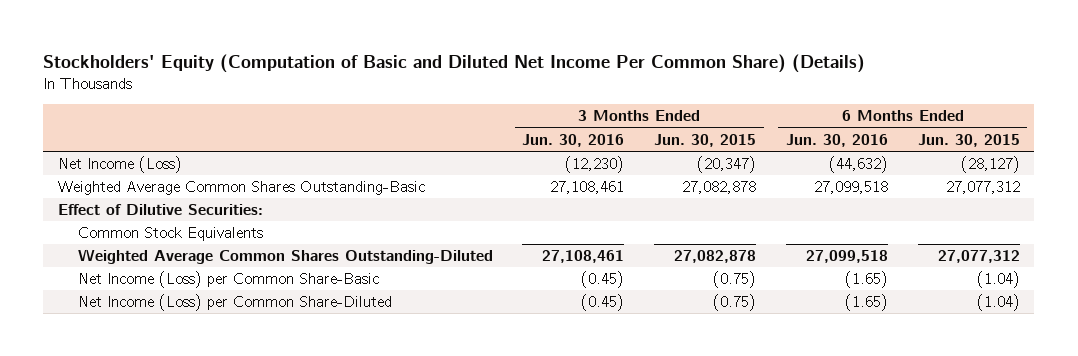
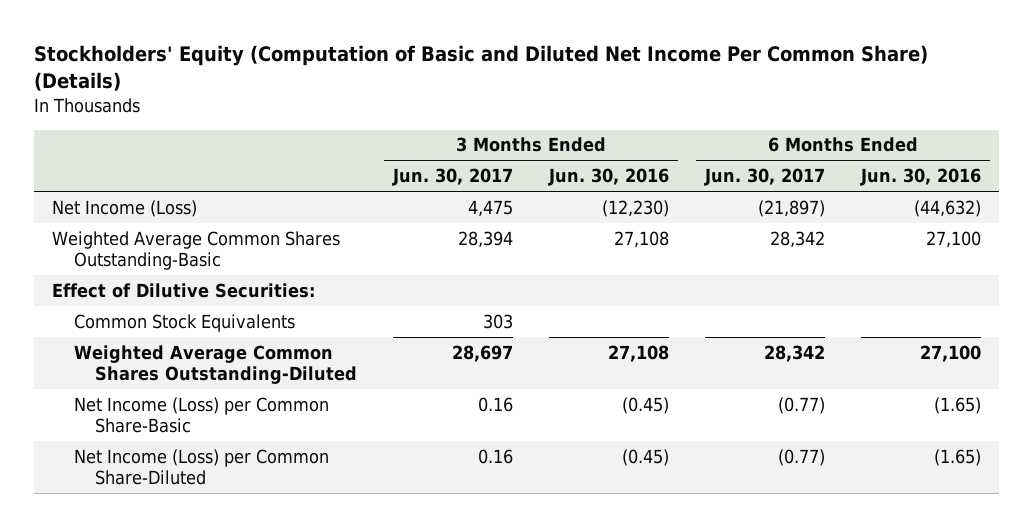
[654,133,757,147] Jun. 30, 2015 -> none
[917,133,1020,147] Jun. 30, 2015 -> none
none -> [392,168,514,187] Jun. 30, 2017
none -> [704,168,826,187] Jun. 30, 2017
[550,181,625,195] 27,108,461 -> [614,230,670,248] 27,108
[813,181,888,195] 27,099,518 -> [926,230,982,248] 27,100
[542,250,625,264] 27,108,461 -> [608,344,670,362] 27,108
[805,250,888,264] 27,099,518 -> [920,344,982,362] 27,100

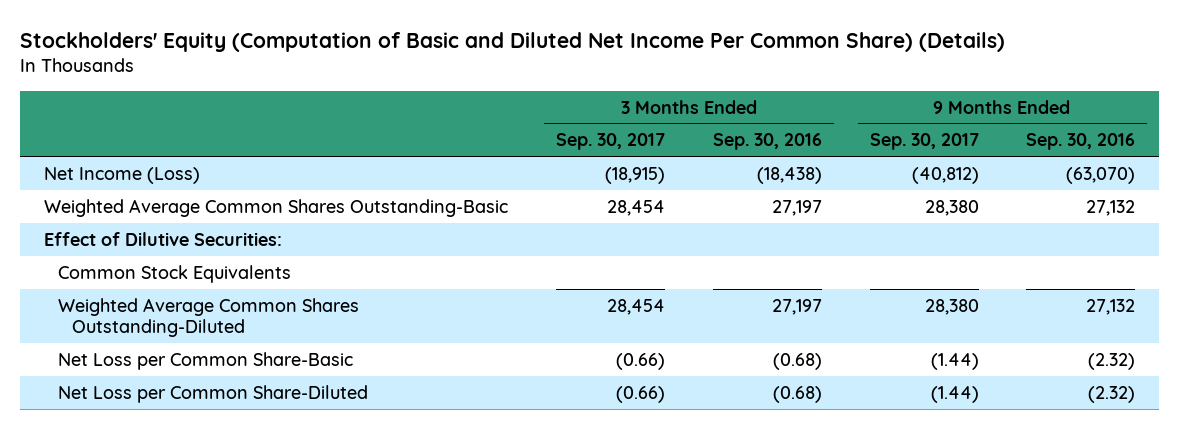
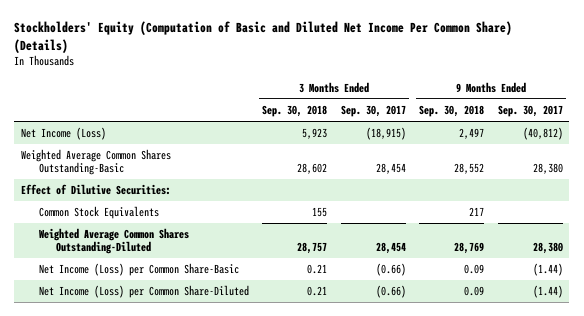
[712,133,822,151] Sep. 30, 2016 -> none
[1026,133,1136,151] Sep. 30, 2016 -> none
none -> [262,105,328,118] Sep. 30, 2018
none -> [419,105,485,118] Sep. 30, 2018
[58,351,354,370] Net Loss per Common Share-Basic -> [38,263,239,277] Net Income (Loss) per Common Share-Basic
[58,384,369,403] Net Loss per Common Share-Diluted -> [38,285,249,299] Net Income (Loss) per Common Share-Diluted

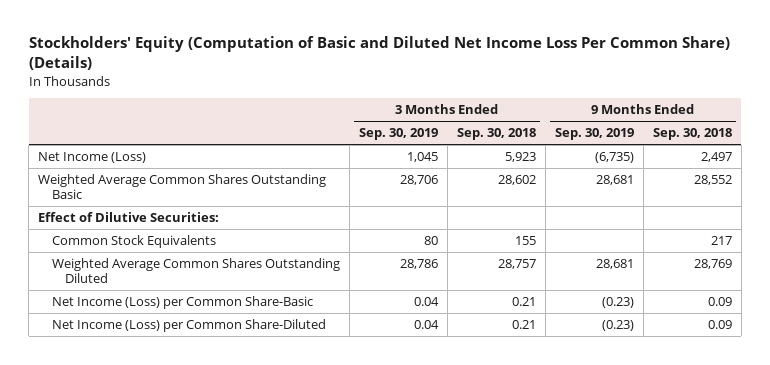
[14,20,513,53] Stockholders' Equity (Computation of Basic and Diluted Net Income Per Common Share) (Details) -> [28,36,730,71] Stockholders' Equity (Computation of Basic and Diluted Net Income Loss Per Common Share) (Details)
[340,105,406,118] Sep. 30, 2017 -> none
[497,105,563,118] Sep. 30, 2017 -> none
none -> [358,128,438,141] Sep. 30, 2019
none -> [554,128,634,141] Sep. 30, 2019
[20,149,171,176] Weighted Average Common Shares Outstanding-Basic -> [38,174,327,200] Weighted Average Common Shares Outstanding Basic
[38,228,189,255] Weighted Average Common Shares Outstanding-Diluted -> [51,258,340,284] Weighted Average Common Shares Outstanding Diluted

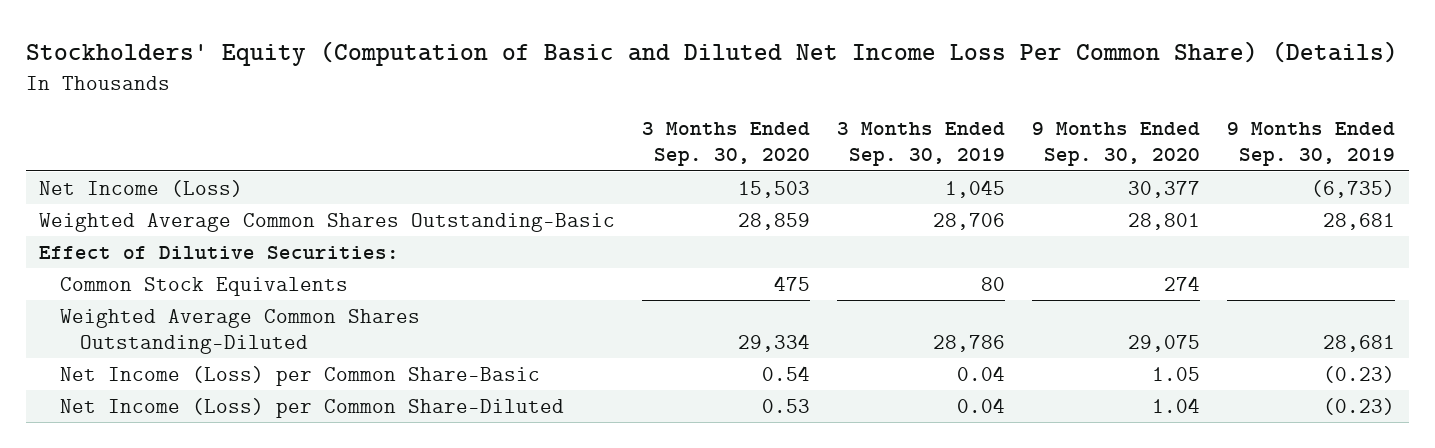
[456,128,536,141] Sep. 30, 2018 -> none
[652,128,732,141] Sep. 30, 2018 -> none
none -> [642,122,811,167] 3 Months Ended Sep. 30, 2020
none -> [1032,122,1201,167] 9 Months Ended Sep. 30, 2020
[38,174,327,200] Weighted Average Common Shares Outstanding Basic -> [39,212,616,232] Weighted Average Common Shares Outstanding-Basic
[51,258,340,284] Weighted Average Common Shares Outstanding Diluted -> [59,308,420,355] Weighted Average Common Shares Outstanding-Diluted

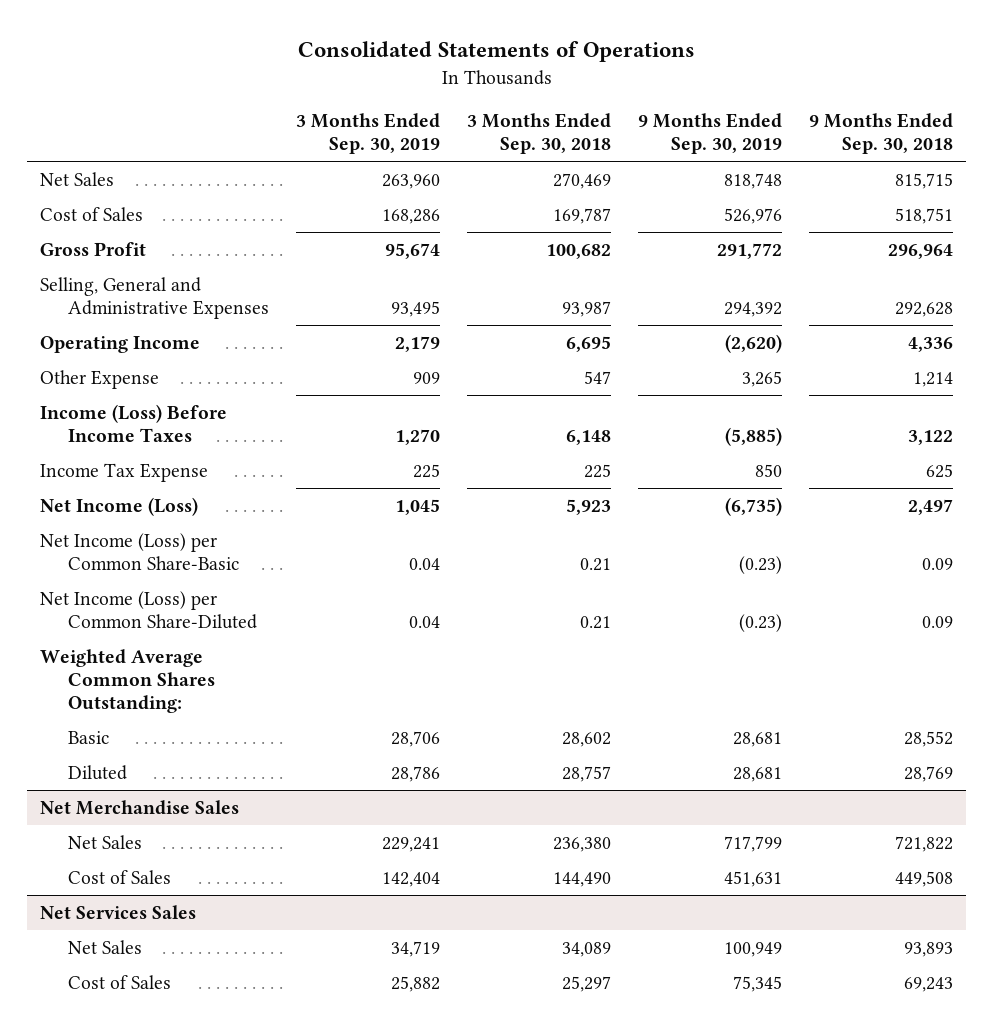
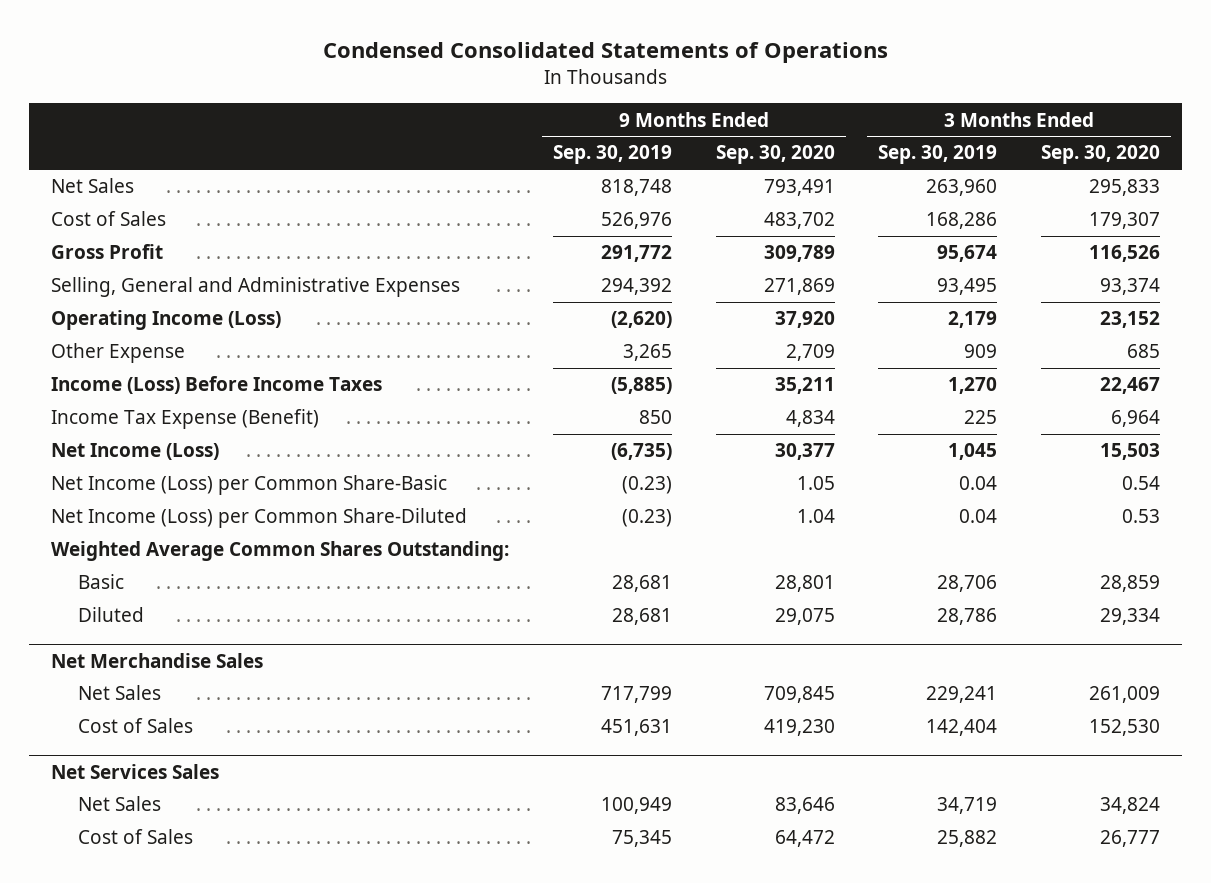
[297,41,695,63] Consolidated Statements of Operations -> [322,42,888,64] Condensed Consolidated Statements of Operations
[467,113,612,155] 3 Months Ended Sep. 30, 2018 -> none
[809,113,954,155] 9 Months Ended Sep. 30, 2018 -> none
none -> [715,145,835,165] Sep. 30, 2020
none -> [1041,145,1161,165] Sep. 30, 2020
[40,335,201,353] Operating Income -> [50,310,281,331] Operating Income (Loss)
[40,462,209,482] Income Tax Expense -> [50,409,319,430] Income Tax Expense (Benefit)

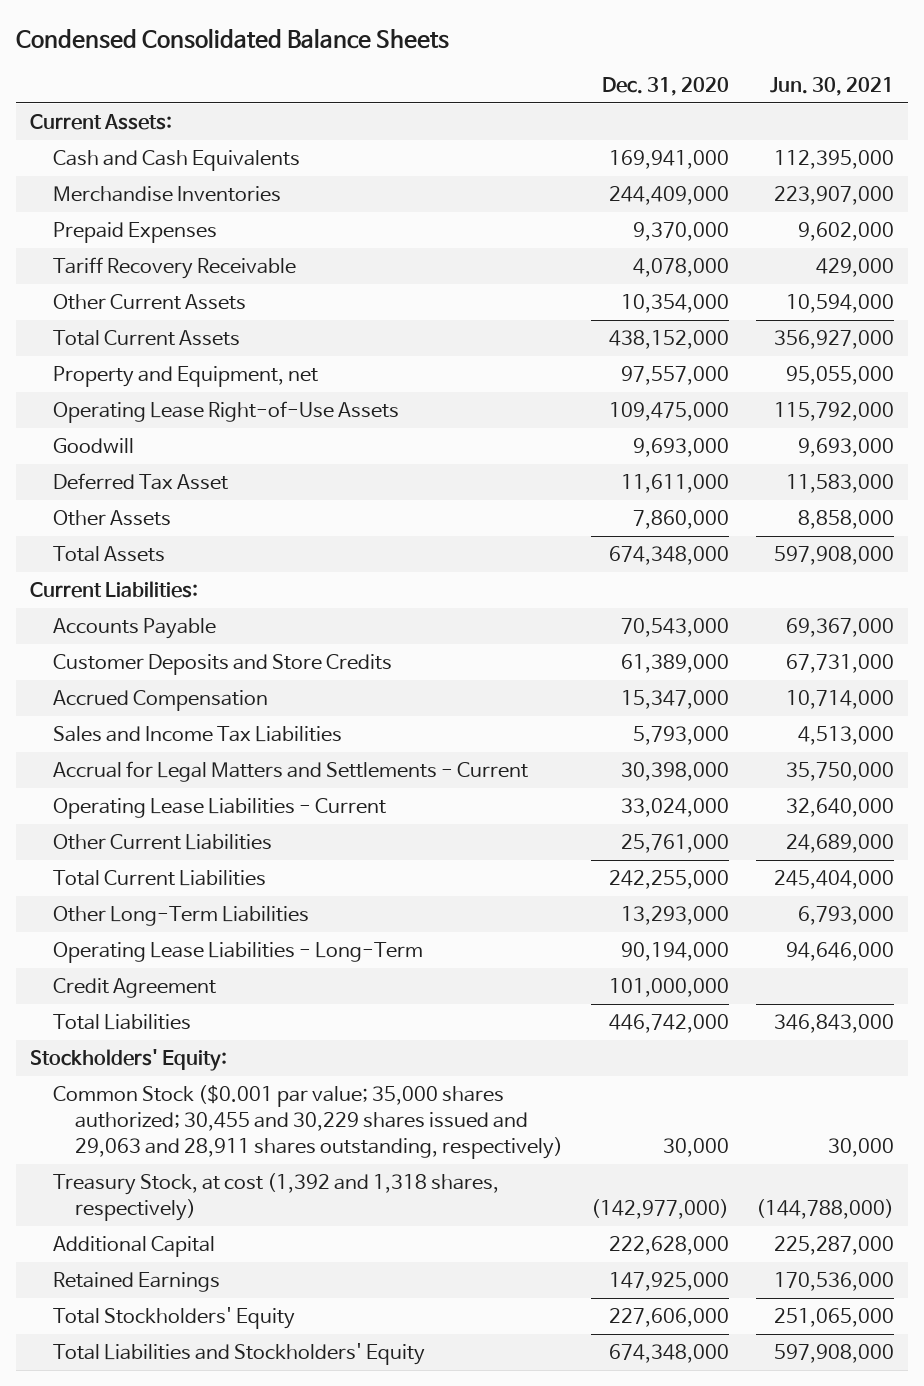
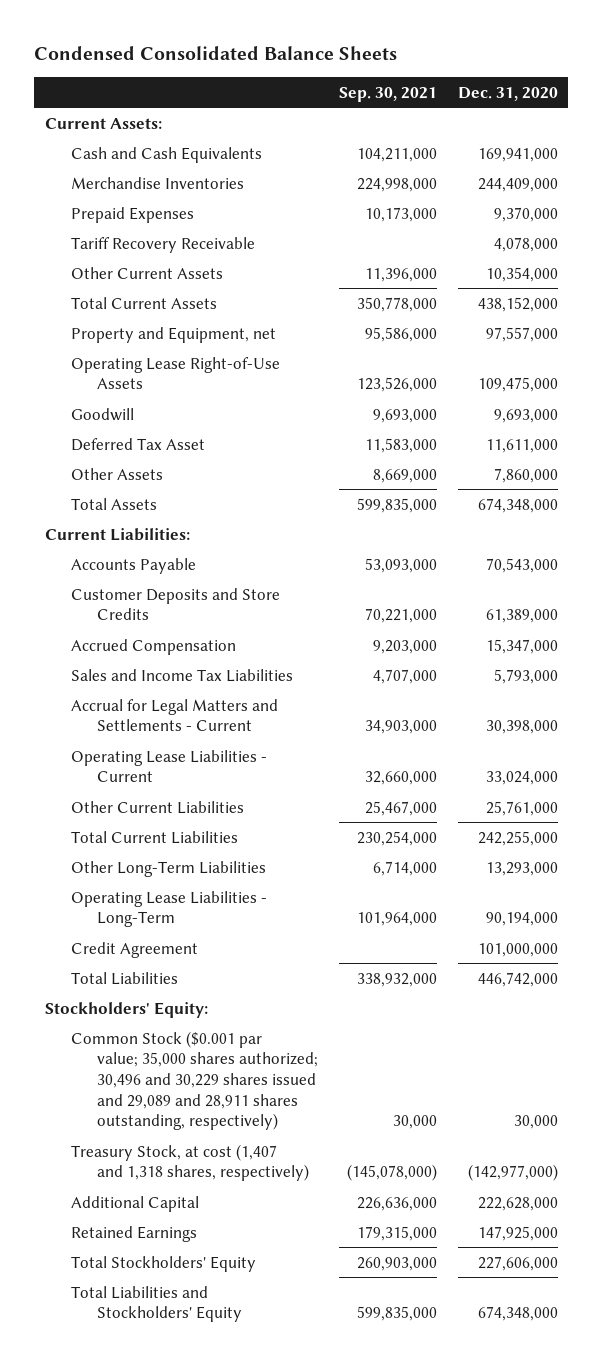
[769,77,894,97] Jun. 30, 2021 -> none
none -> [338,86,437,102] Sep. 30, 2021
[52,1085,564,1159] Common Stock ($0.001 par value; 35,000 shares authorized; 30,455 and 30,229 shares issued and 29,063 and 28,911 shares outstanding, respectively) -> [70,1030,318,1131] Common Stock ($0.001 par value; 35,000 shares authorized; 30,496 and 30,229 shares issued and 29,089 and 28,911 shares outstanding, respectively)
[52,1173,499,1221] Treasury Stock, at cost (1,392 and 1,318 shares, respectively) -> [70,1143,309,1182] Treasury Stock, at cost (1,407 and 1,318 shares, respectively)

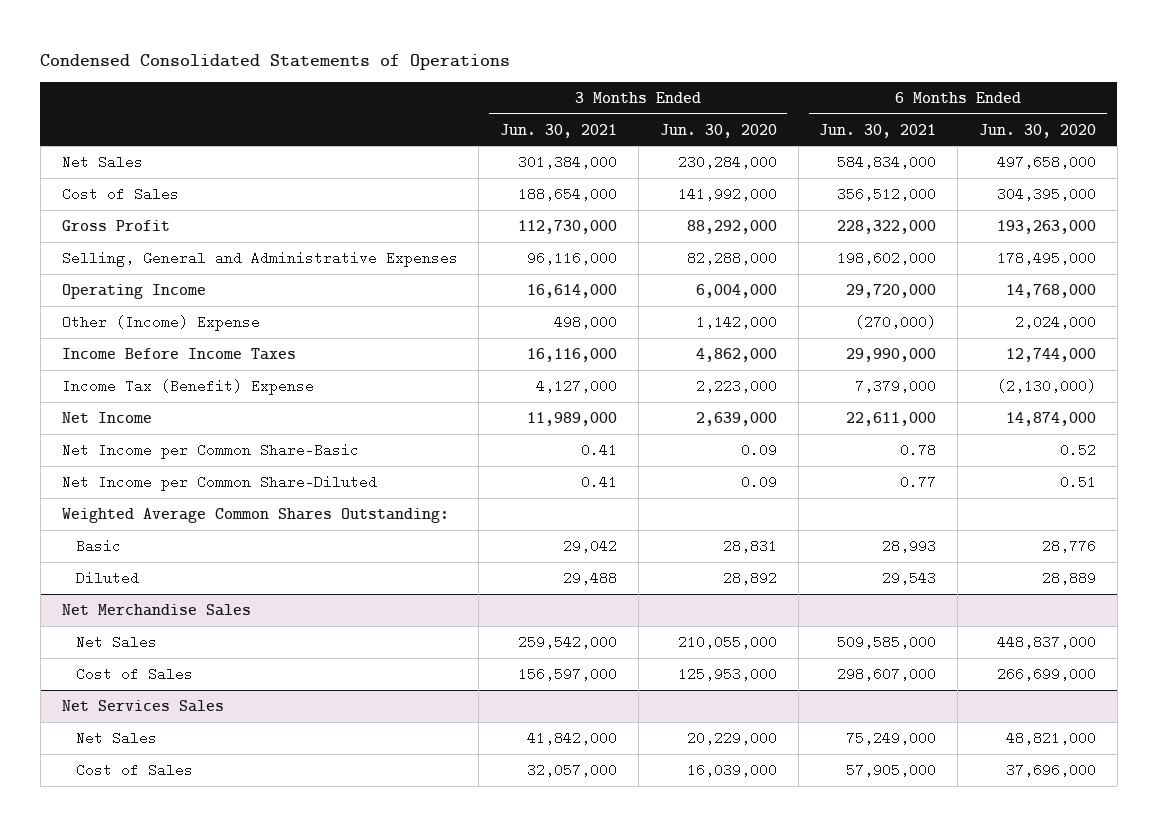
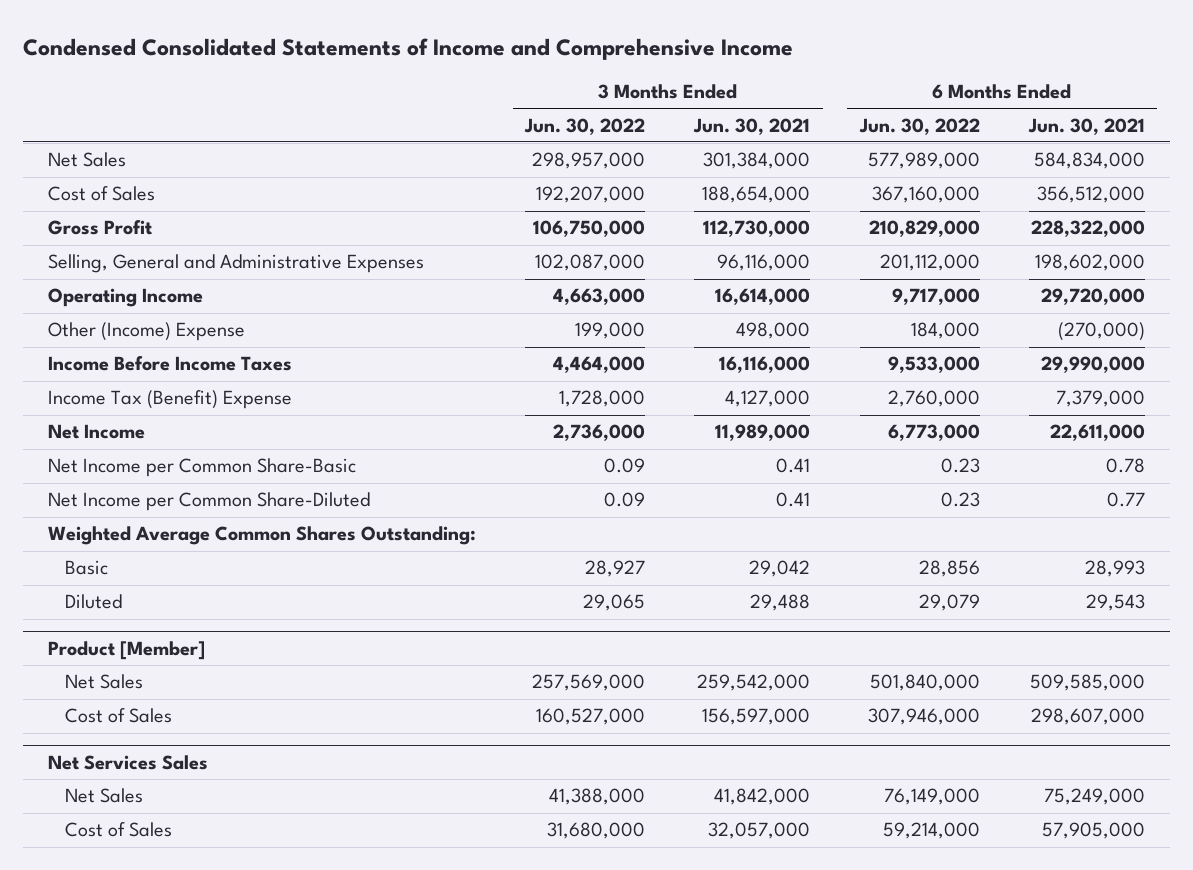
[40,53,511,70] Condensed Consolidated Statements of Operations -> [23,37,794,60] Condensed Consolidated Statements of Income and Comprehensive Income
[659,123,777,138] Jun. 30, 2020 -> none
[978,123,1096,138] Jun. 30, 2020 -> none
none -> [524,117,646,135] Jun. 30, 2022
none -> [858,117,980,135] Jun. 30, 2022
[61,603,251,616] Net Merchandise Sales -> [47,640,205,660] Product [Member]

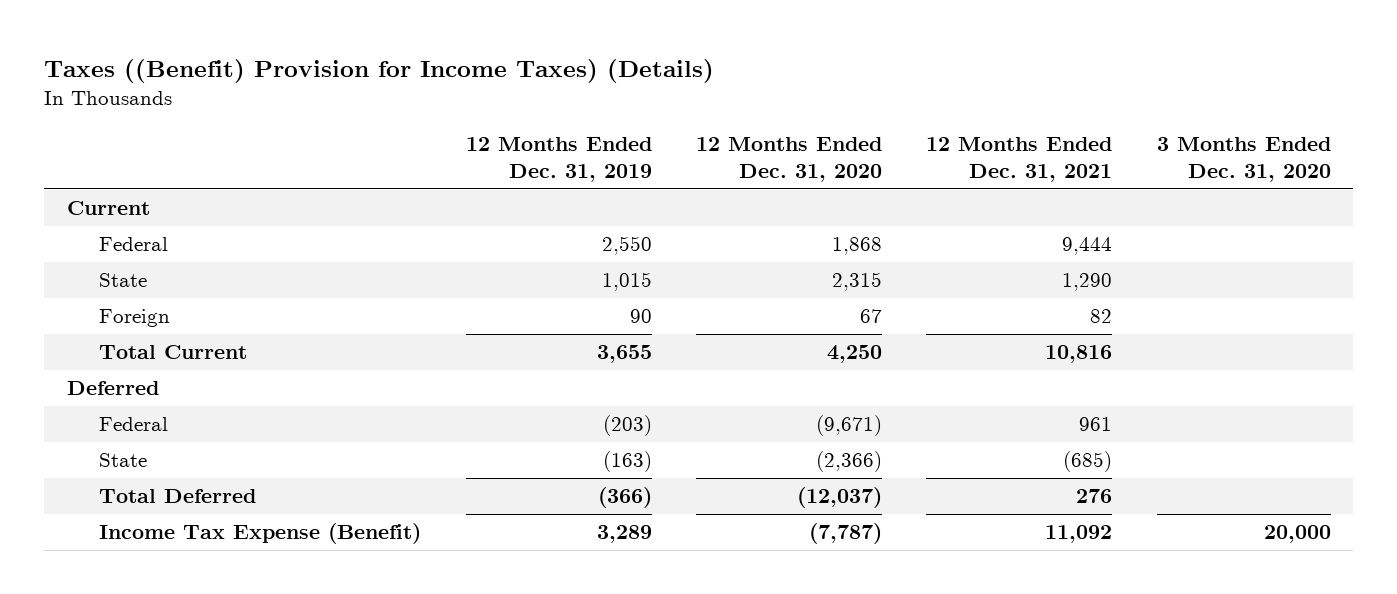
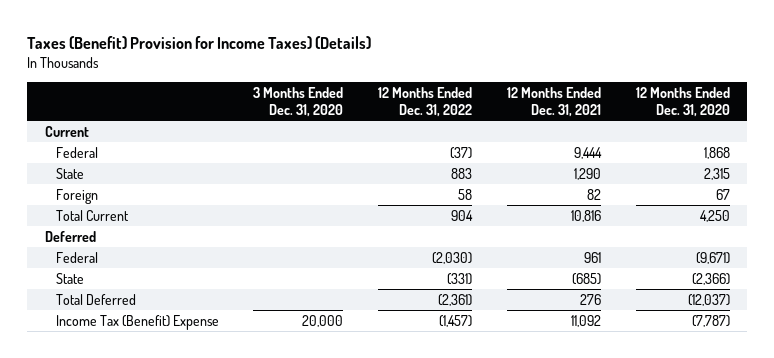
[44,58,715,83] Taxes ((Benefit) Provision for Income Taxes) (Details) -> [27,36,372,50] Taxes (Benefit) Provision for Income Taxes) (Details)
[465,137,652,182] 12 Months Ended Dec. 31, 2019 -> none
none -> [378,86,473,117] 12 Months Ended Dec. 31, 2022
[99,523,422,545] Income Tax Expense (Benefit) -> [55,314,219,330] Income Tax (Benefit) Expense

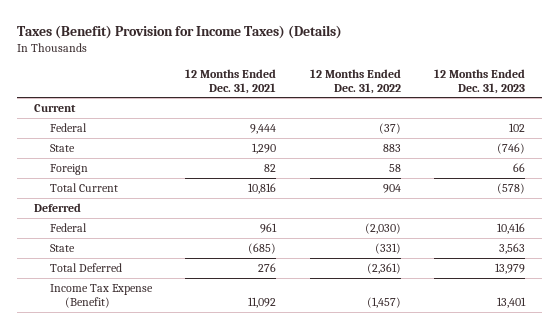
[253,86,344,117] 3 Months Ended Dec. 31, 2020 -> none
[635,86,730,117] 12 Months Ended Dec. 31, 2020 -> none
none -> [434,68,526,94] 12 Months Ended Dec. 31, 2023
[55,314,219,330] Income Tax (Benefit) Expense -> [49,283,153,308] Income Tax Expense (Benefit)

